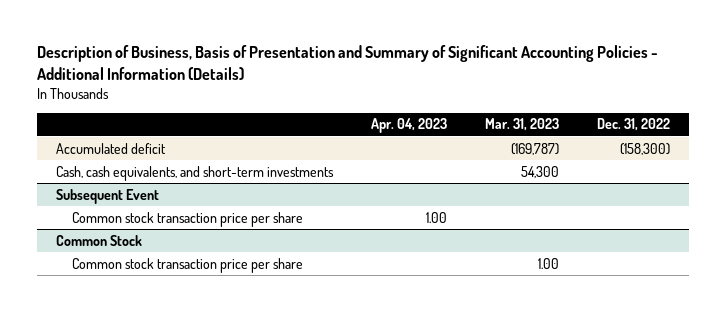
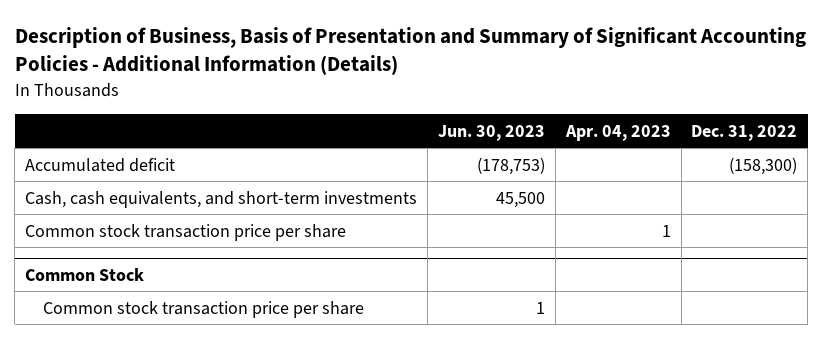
[485,118,560,132] Mar. 31, 2023 -> none
none -> [437,124,545,141] Jun. 30, 2023
[55,188,159,204] Subsequent Event -> none
[71,211,303,227] Common stock transaction price per share -> none
none -> [25,223,347,241] Common stock transaction price per share

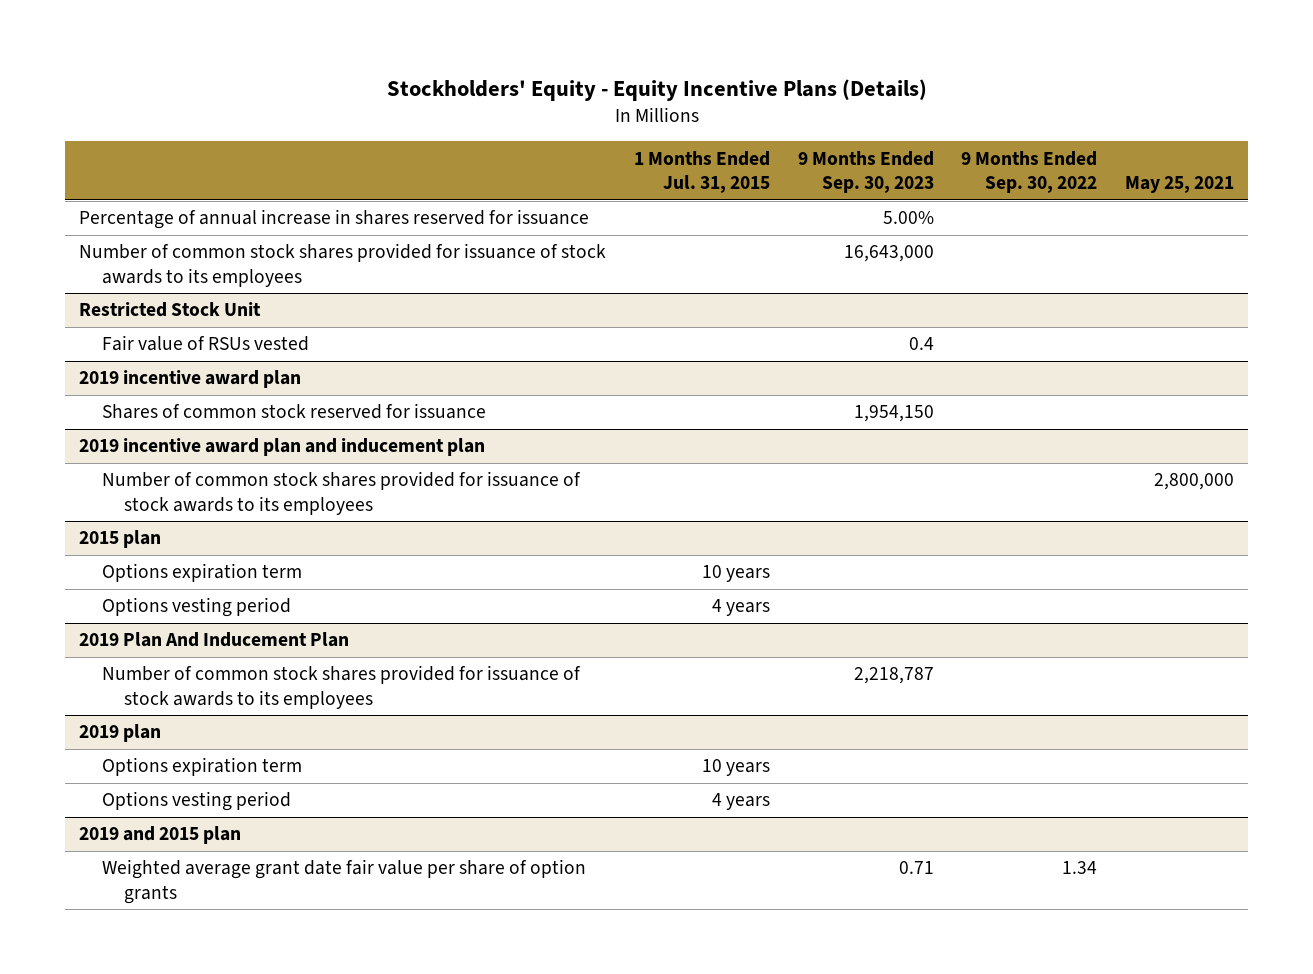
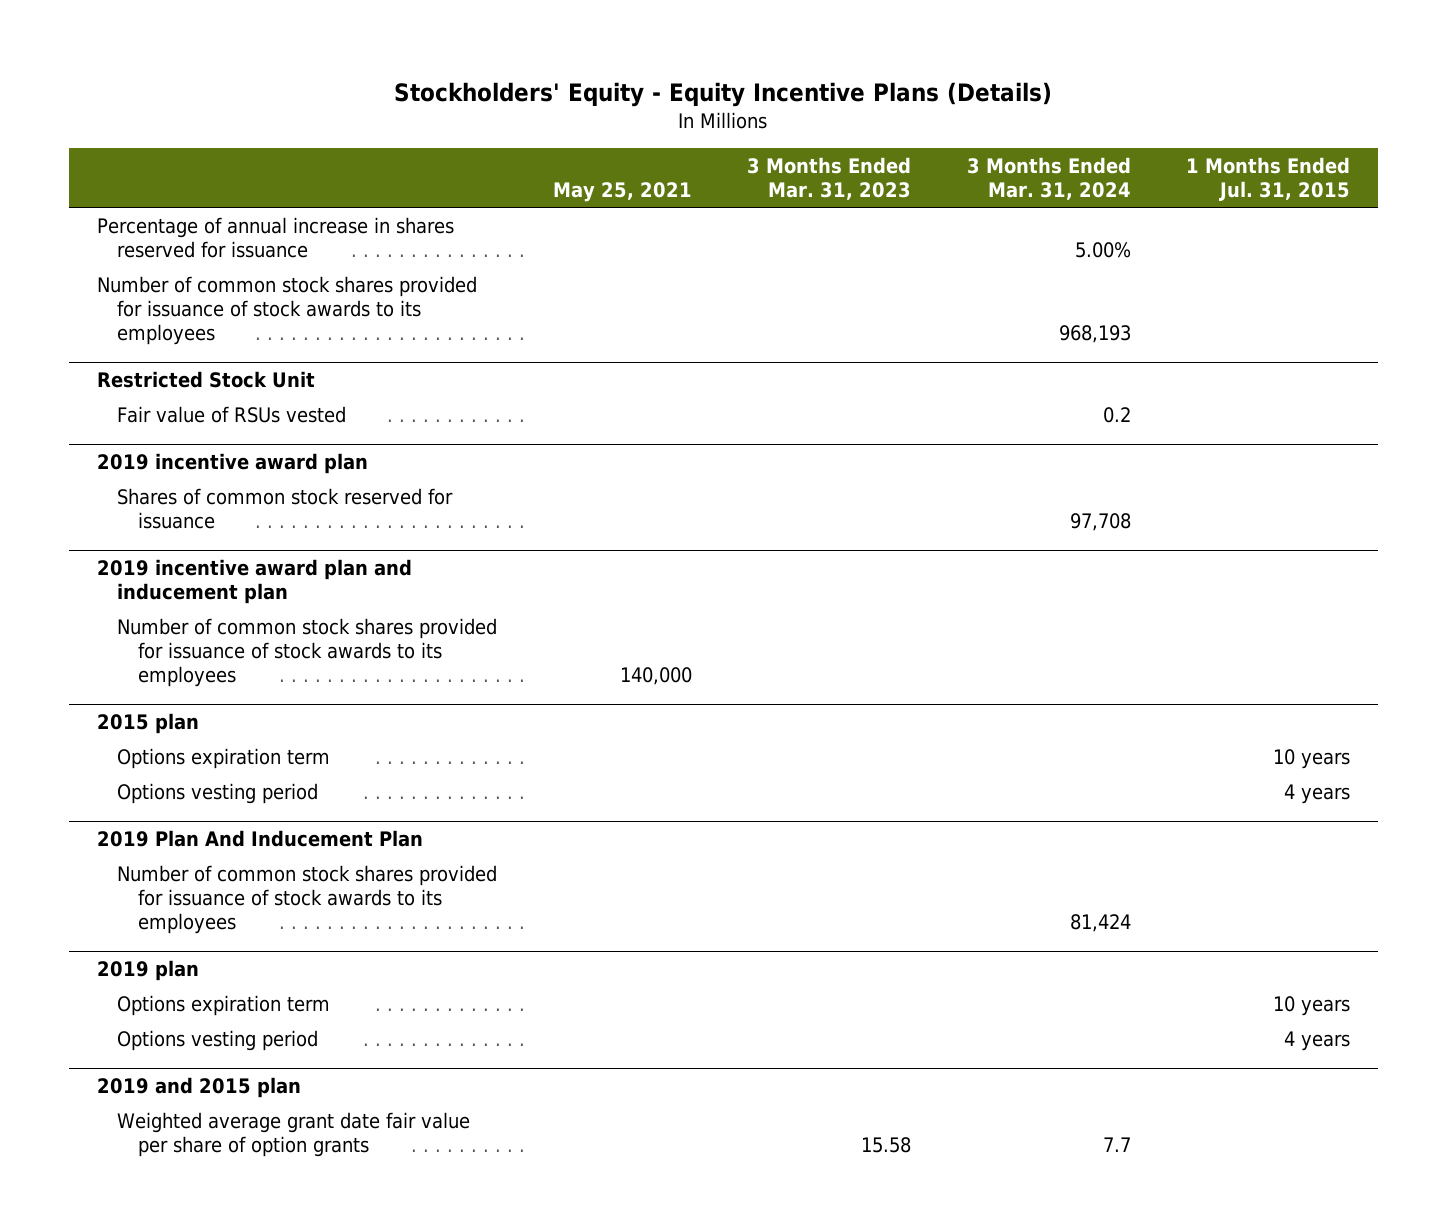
[797,150,934,194] 9 Months Ended Sep. 30, 2023 -> none
[961,150,1098,194] 9 Months Ended Sep. 30, 2022 -> none
none -> [747,156,912,201] 3 Months Ended Mar. 31, 2023
none -> [966,156,1131,201] 3 Months Ended Mar. 31, 2024
[1154,473,1235,491] 2,800,000 -> [619,667,692,686] 140,000

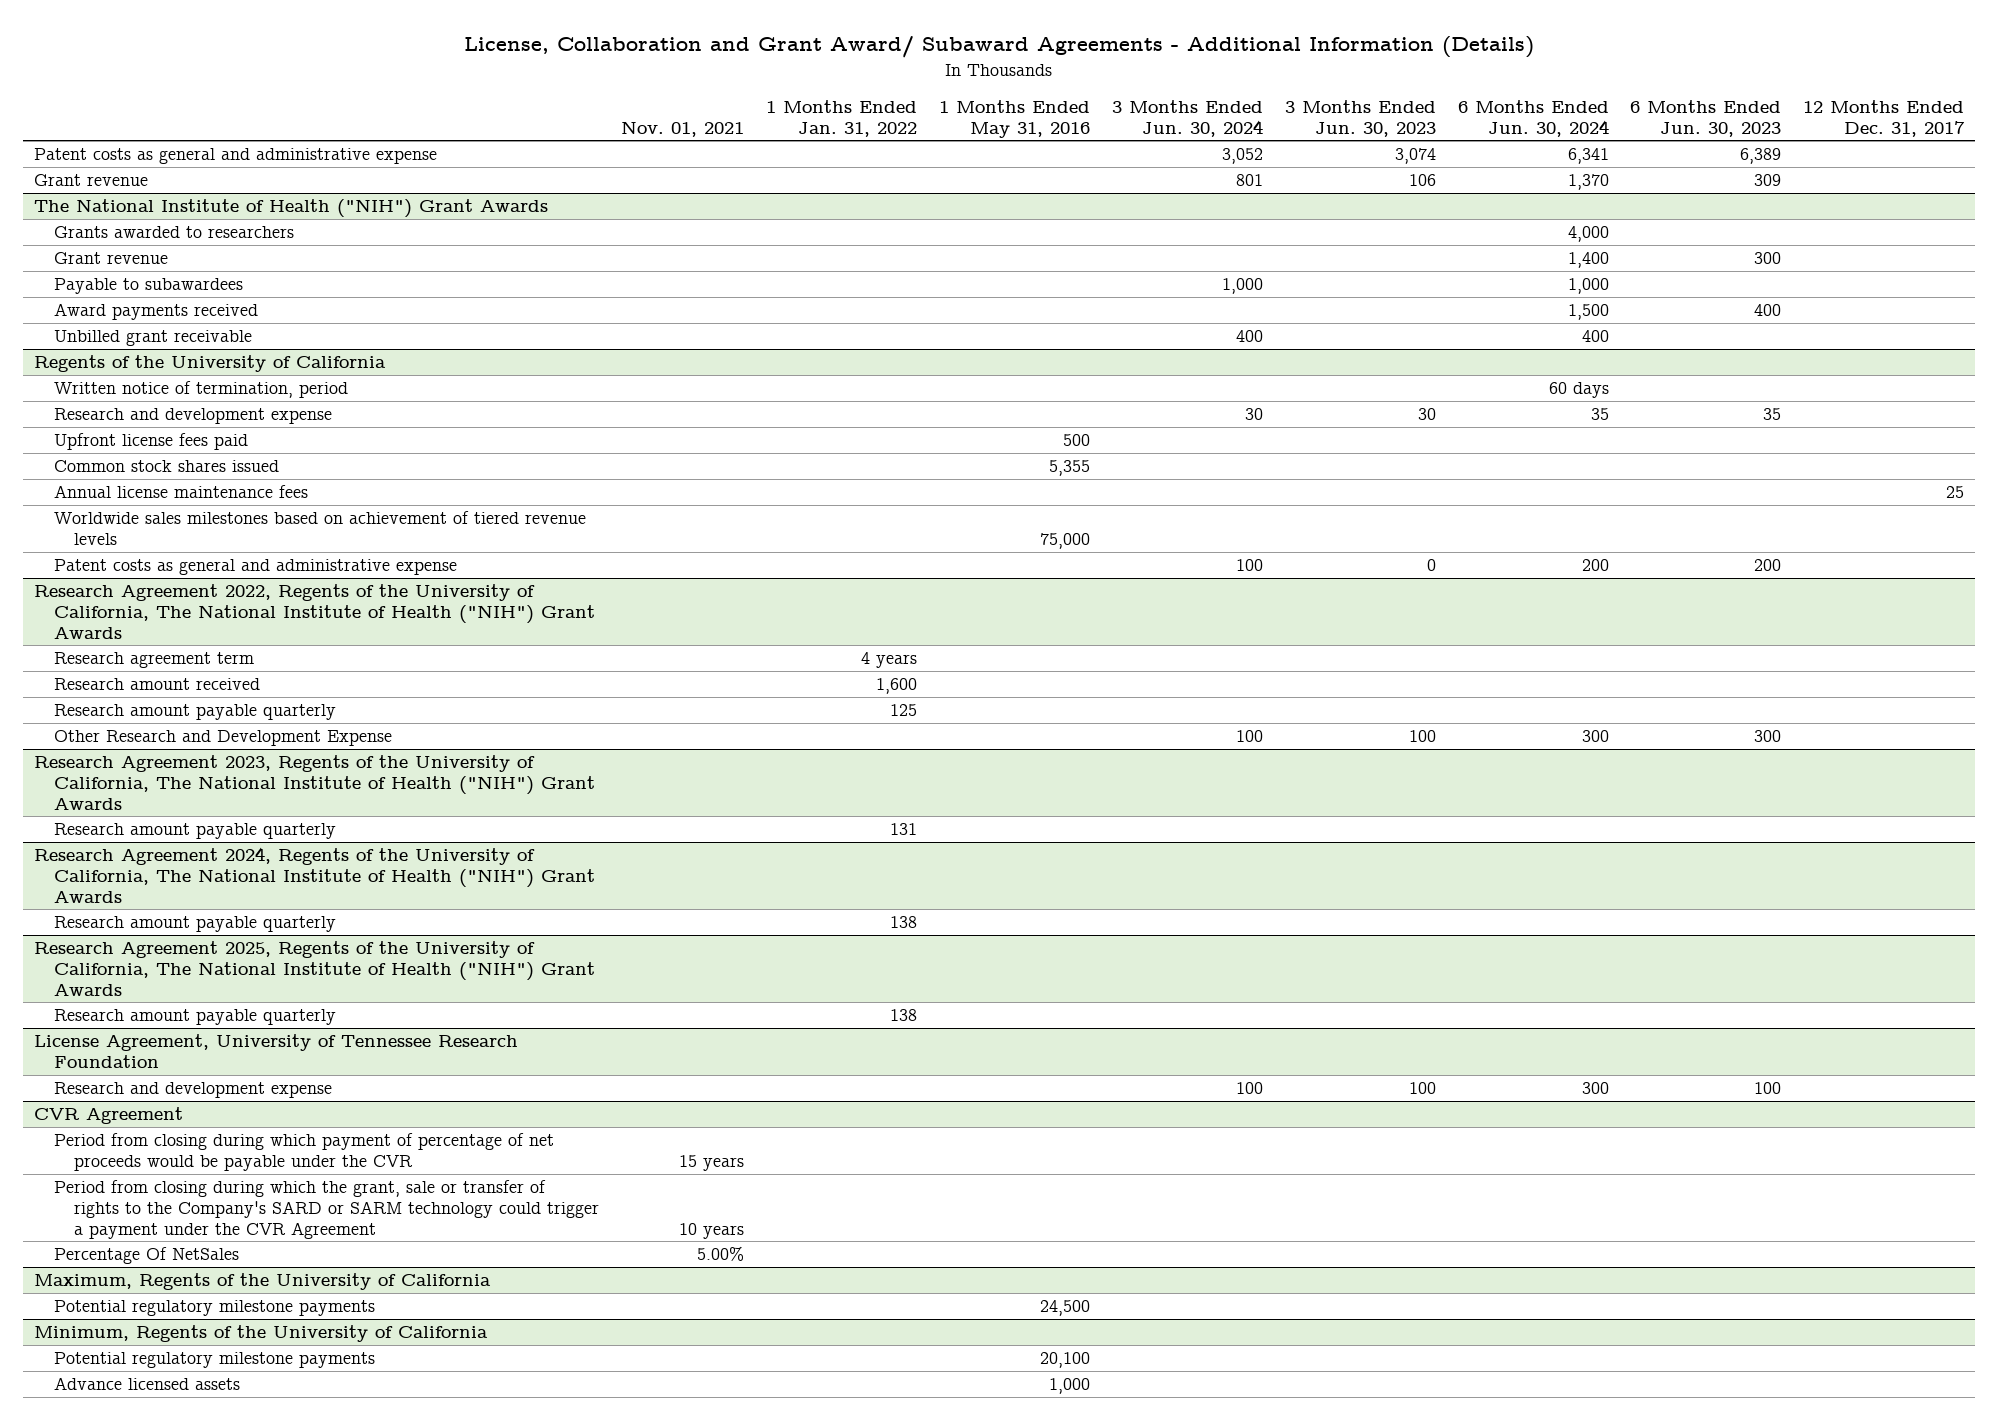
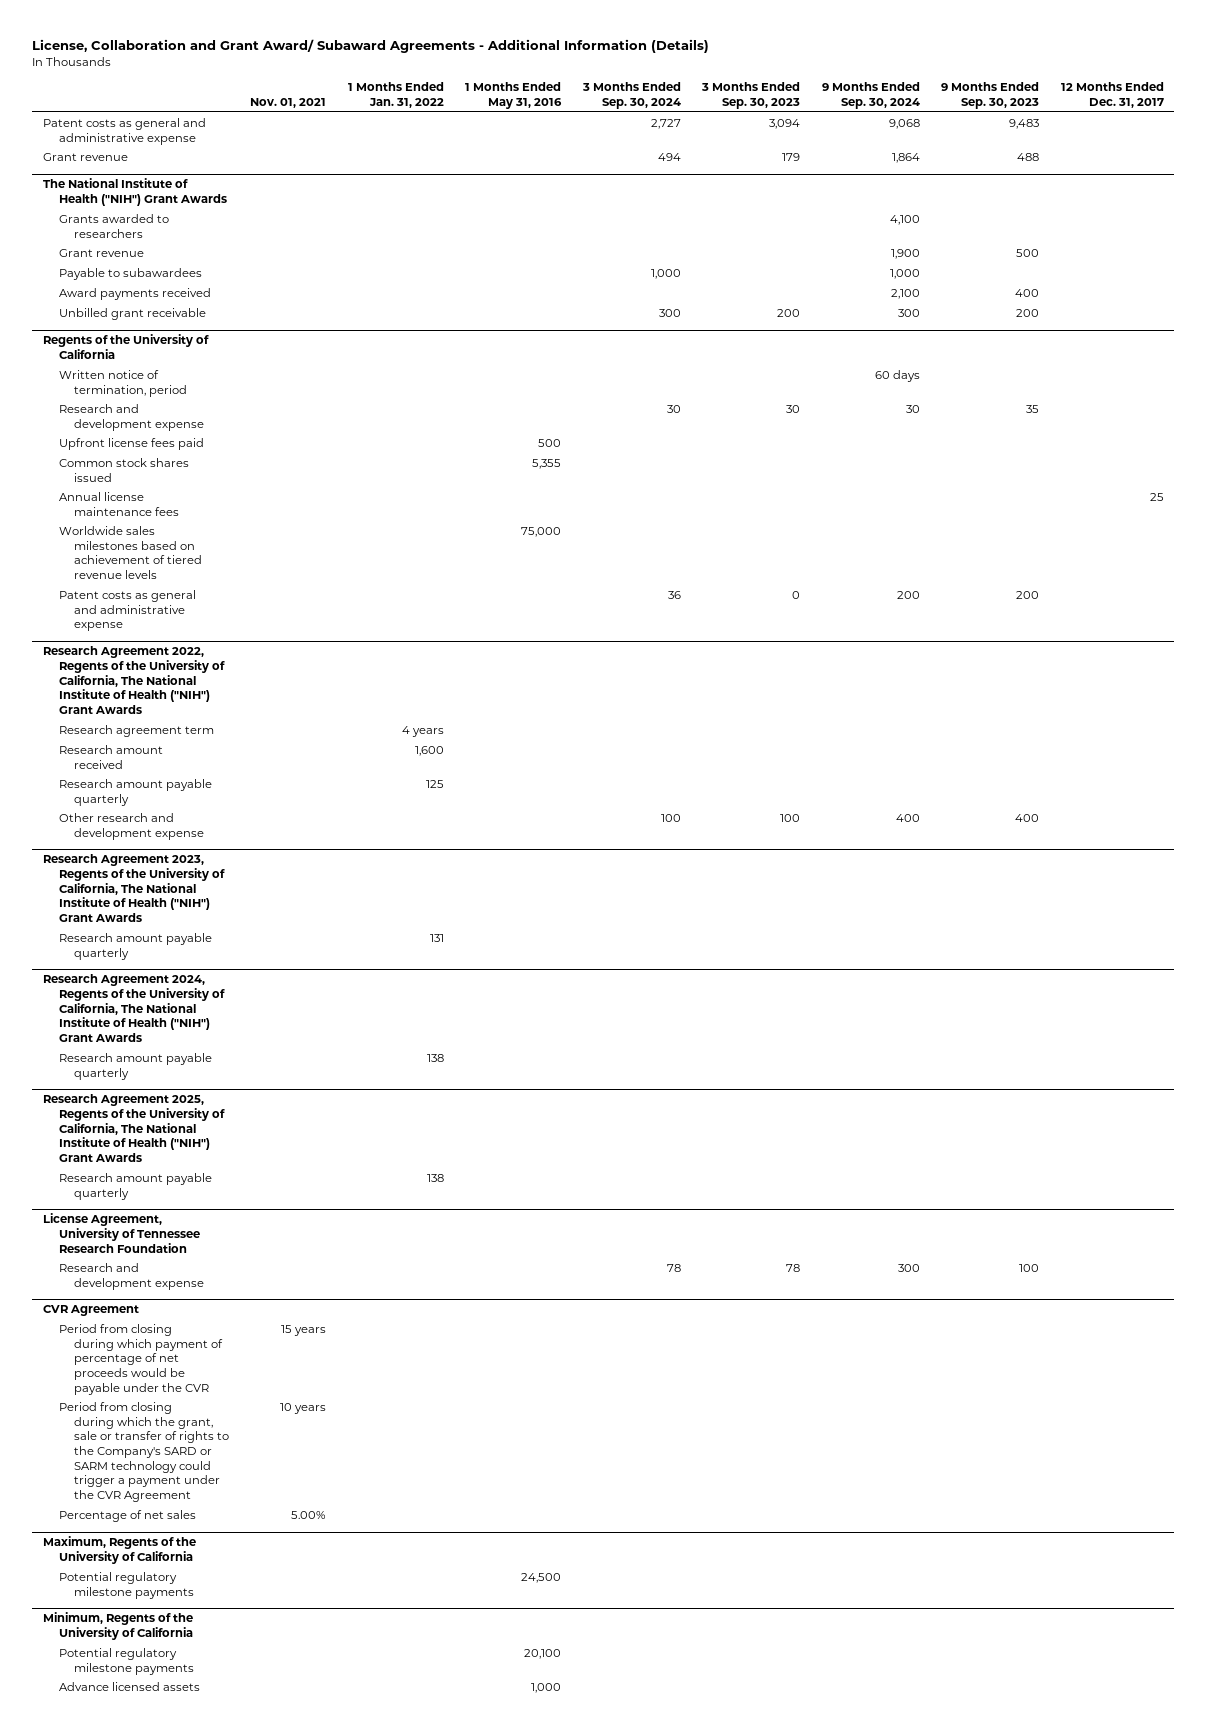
[1111,99,1263,137] 3 Months Ended Jun. 30, 2024 -> none
[1284,99,1436,137] 3 Months Ended Jun. 30, 2023 -> none
[1457,99,1609,137] 6 Months Ended Jun. 30, 2024 -> none
[1630,99,1782,137] 6 Months Ended Jun. 30, 2023 -> none
none -> [581,82,681,109] 3 Months Ended Sep. 30, 2024
none -> [701,82,801,109] 3 Months Ended Sep. 30, 2023
none -> [821,82,920,109] 9 Months Ended Sep. 30, 2024
none -> [941,82,1040,109] 9 Months Ended Sep. 30, 2023
[53,730,392,747] Other Research and Development Expense -> [58,812,204,840] Other research and development expense
[53,1247,239,1265] Percentage Of NetSales -> [58,1509,196,1522] Percentage of net sales

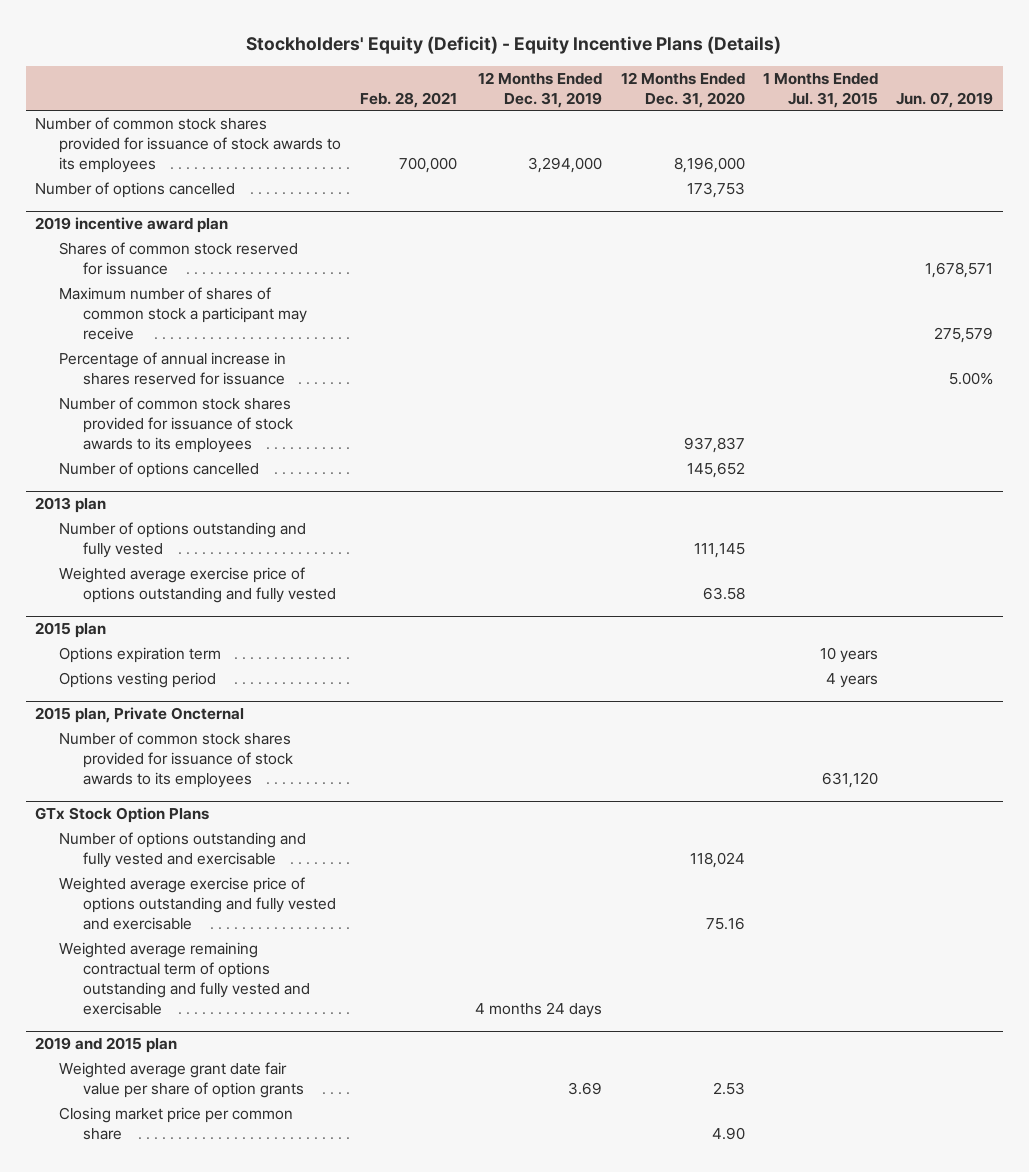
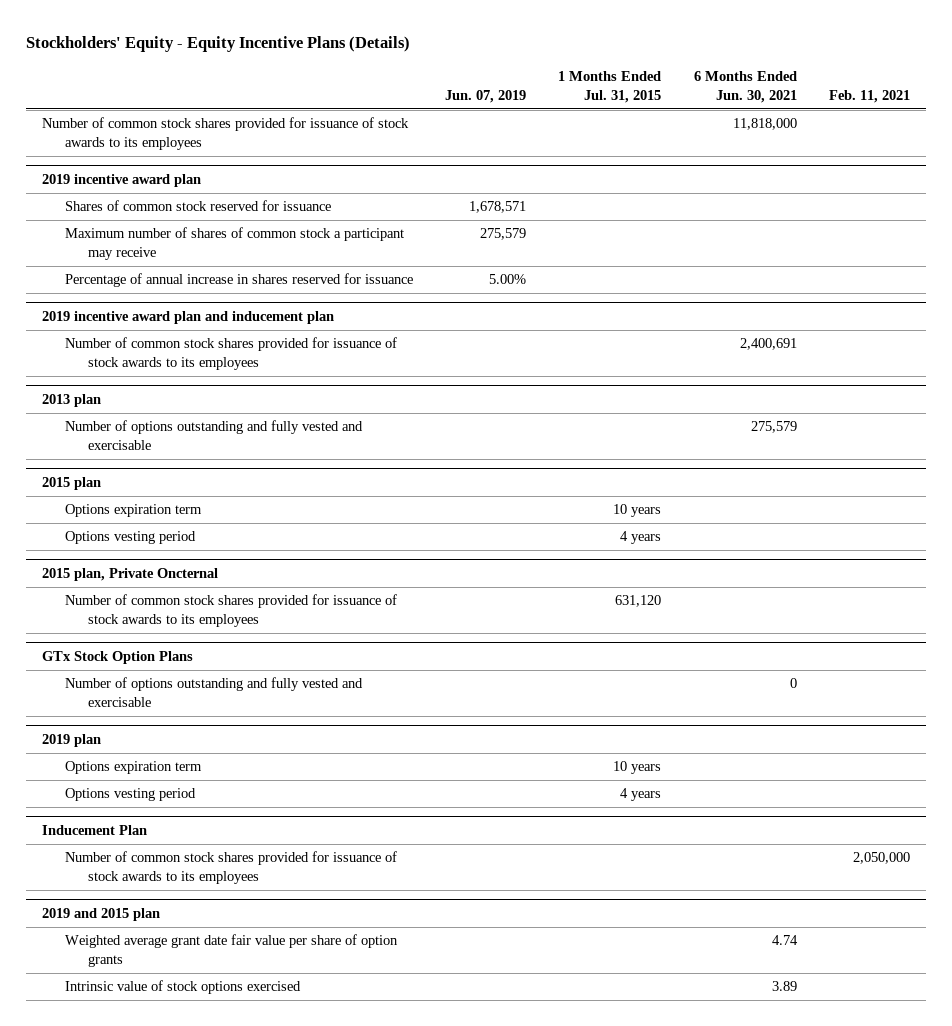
[246,36,782,55] Stockholders' Equity (Deficit) - Equity Incentive Plans (Details) -> [26,36,411,53] Stockholders' Equity - Equity Incentive Plans (Details)
[359,91,457,108] Feb. 28, 2021 -> none
[478,71,603,108] 12 Months Ended Dec. 31, 2019 -> none
[620,71,745,108] 12 Months Ended Dec. 31, 2020 -> none
none -> [693,71,797,103] 6 Months Ended Jun. 30, 2021
none -> [828,89,910,103] Feb. 11, 2021
[35,181,236,198] Number of options cancelled -> none
[59,396,294,453] Number of common stock shares provided for issuance of stock awards to its employees -> none
[59,461,260,478] Number of options cancelled -> none
none -> [42,310,335,324] 2019 incentive award plan and inducement plan
none -> [65,337,398,370] Number of common stock shares provided for issuance of stock awards to its employees
[59,566,337,603] Weighted average exercise price of options outstanding and fully vested -> none
[59,521,307,558] Number of options outstanding and fully vested -> [65,420,364,450] Number of options outstanding and fully vested and exercisable
[59,876,337,930] Weighted average exercise price of options outstanding and fully vested and exercisable -> none
[59,941,311,1016] Weighted average remaining contractual term of options outstanding and fully vested and exercisable -> none
none -> [42,733,102,747] 2019 plan
none -> [65,761,203,775] Options expiration term
none -> [65,788,197,802] Options vesting period
none -> [42,824,148,835] Inducement Plan
none -> [65,851,398,884] Number of common stock shares provided for issuance of stock awards to its employees
[59,1106,294,1140] Closing market price per common share -> none
none -> [65,980,302,995] Intrinsic value of stock options exercised

